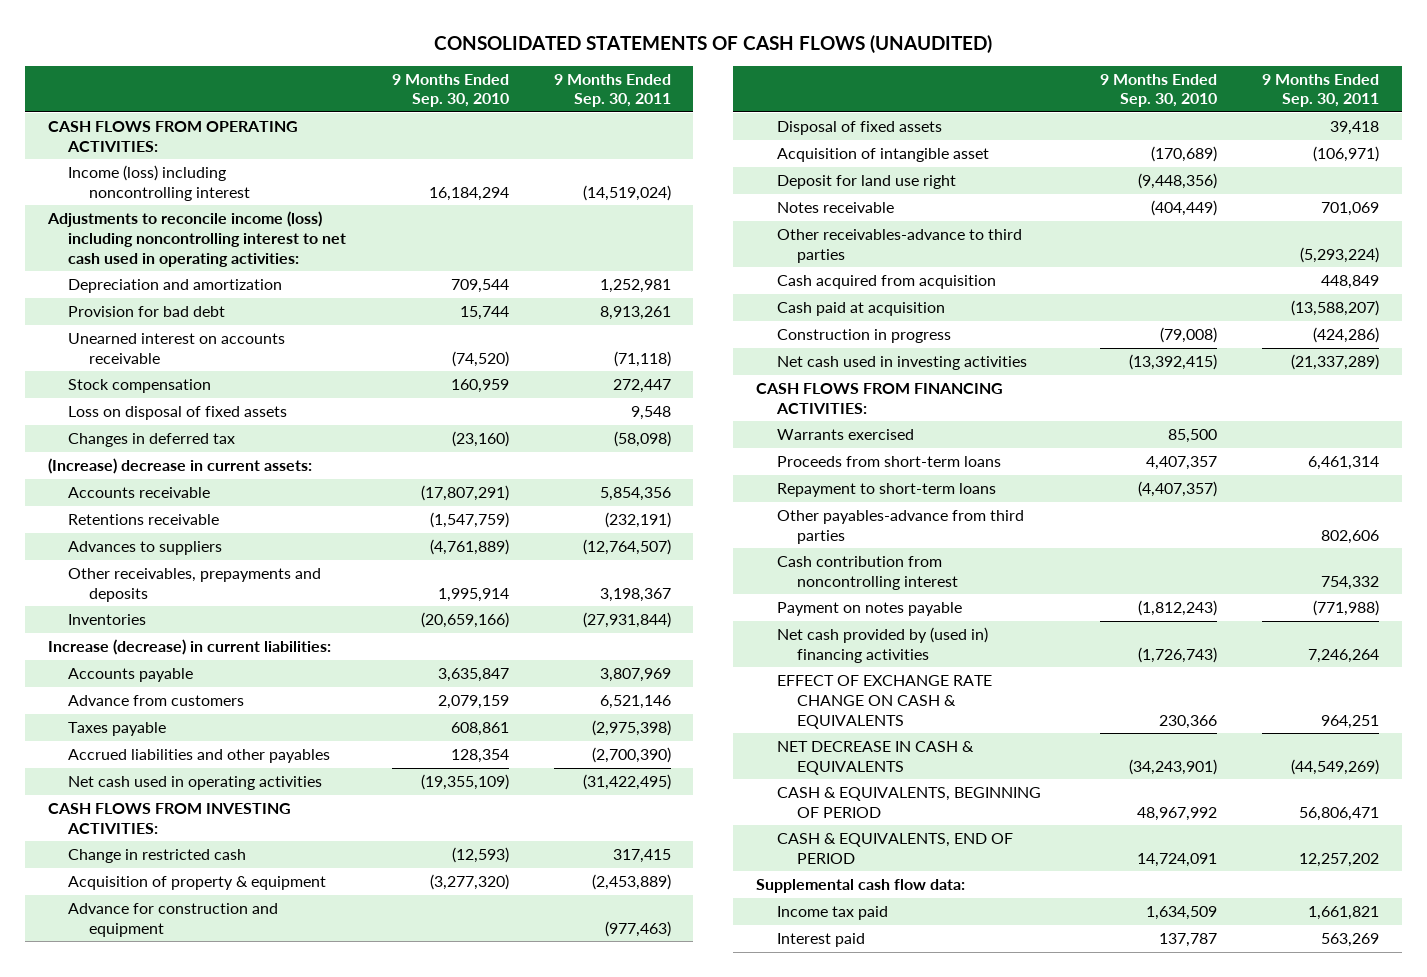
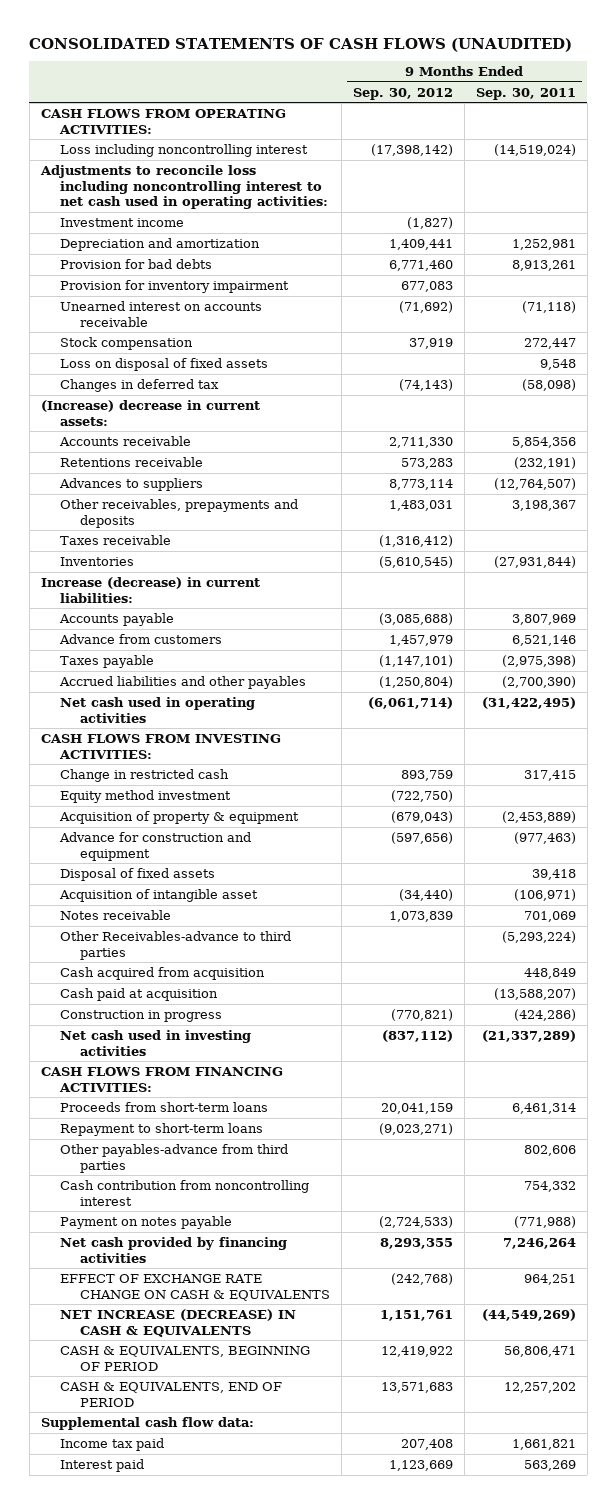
[391,73,509,108] 9 Months Ended Sep. 30, 2010 -> none
none -> [352,87,453,100] Sep. 30, 2012
[68,165,251,201] Income (loss) including noncontrolling interest -> [60,143,309,157] Loss including noncontrolling interest
[46,211,347,267] Adjustments to reconcile income (loss) including noncontrolling interest to net cash used in operating activities: -> [39,164,329,210] Adjustments to reconcile loss including noncontrolling interest to net cash used in operating activities:
none -> [60,217,185,227] Investment income
[68,306,226,318] Provision for bad debt -> [60,258,213,269] Provision for bad debts
none -> [60,279,290,293] Provision for inventory impairment
none -> [60,534,172,545] Taxes receivable
none -> [60,789,232,803] Equity method investment
[776,175,956,190] Deposit for land use right -> none
[776,229,1022,263] Other receivables-advance to third parties -> [60,930,292,960] Other Receivables-advance to third parties
[776,429,914,441] Warrants exercised -> none
[776,627,988,663] Net cash provided by (used in) financing activities -> [60,1236,288,1263] Net cash provided by financing activities
[776,741,974,775] NET DECREASE IN CASH & EQUIVALENTS -> [60,1308,297,1337] NET INCREASE (DECREASE) IN CASH & EQUIVALENTS

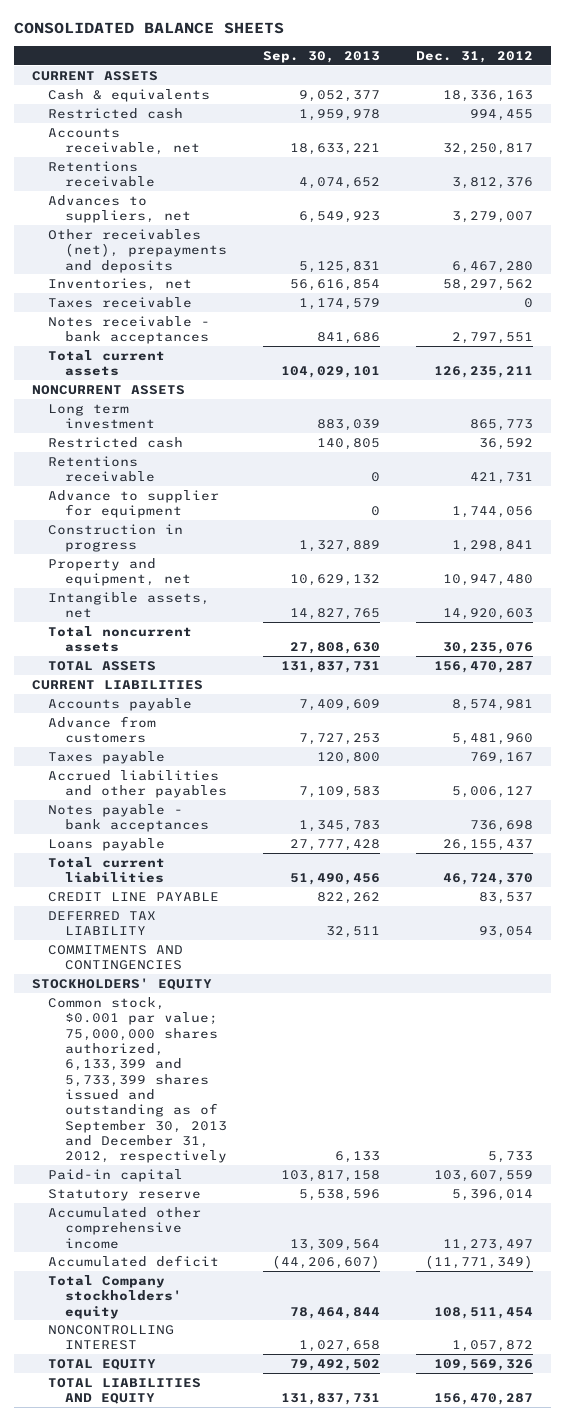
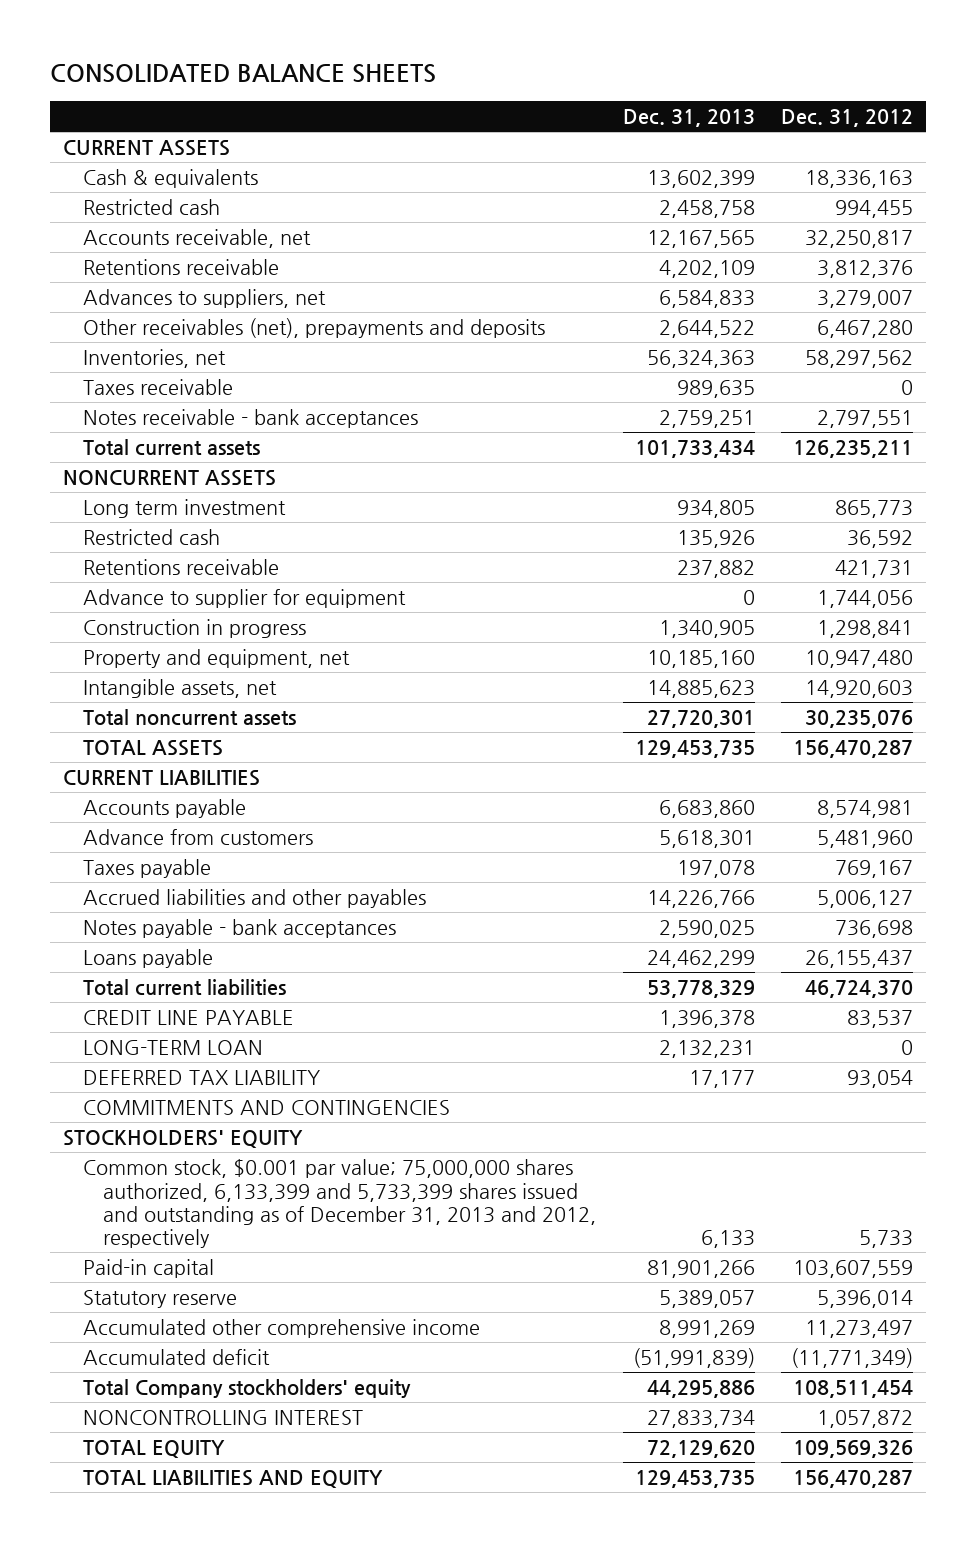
[262,50,380,63] Sep. 30, 2013 -> none
none -> [622,109,755,128] Dec. 31, 2013
none -> [83,1040,264,1056] LONG-TERM LOAN
[48,996,227,1164] Common stock, $0.001 par value; 75,000,000 shares authorized, 6,133,399 and 5,733,399 shares issued and outstanding as of September 30, 2013 and December 31, 2012, respectively -> [83,1159,597,1249] Common stock, $0.001 par value; 75,000,000 shares authorized, 6,133,399 and 5,733,399 shares issued and outstanding as of December 31, 2013 and 2012, respectively

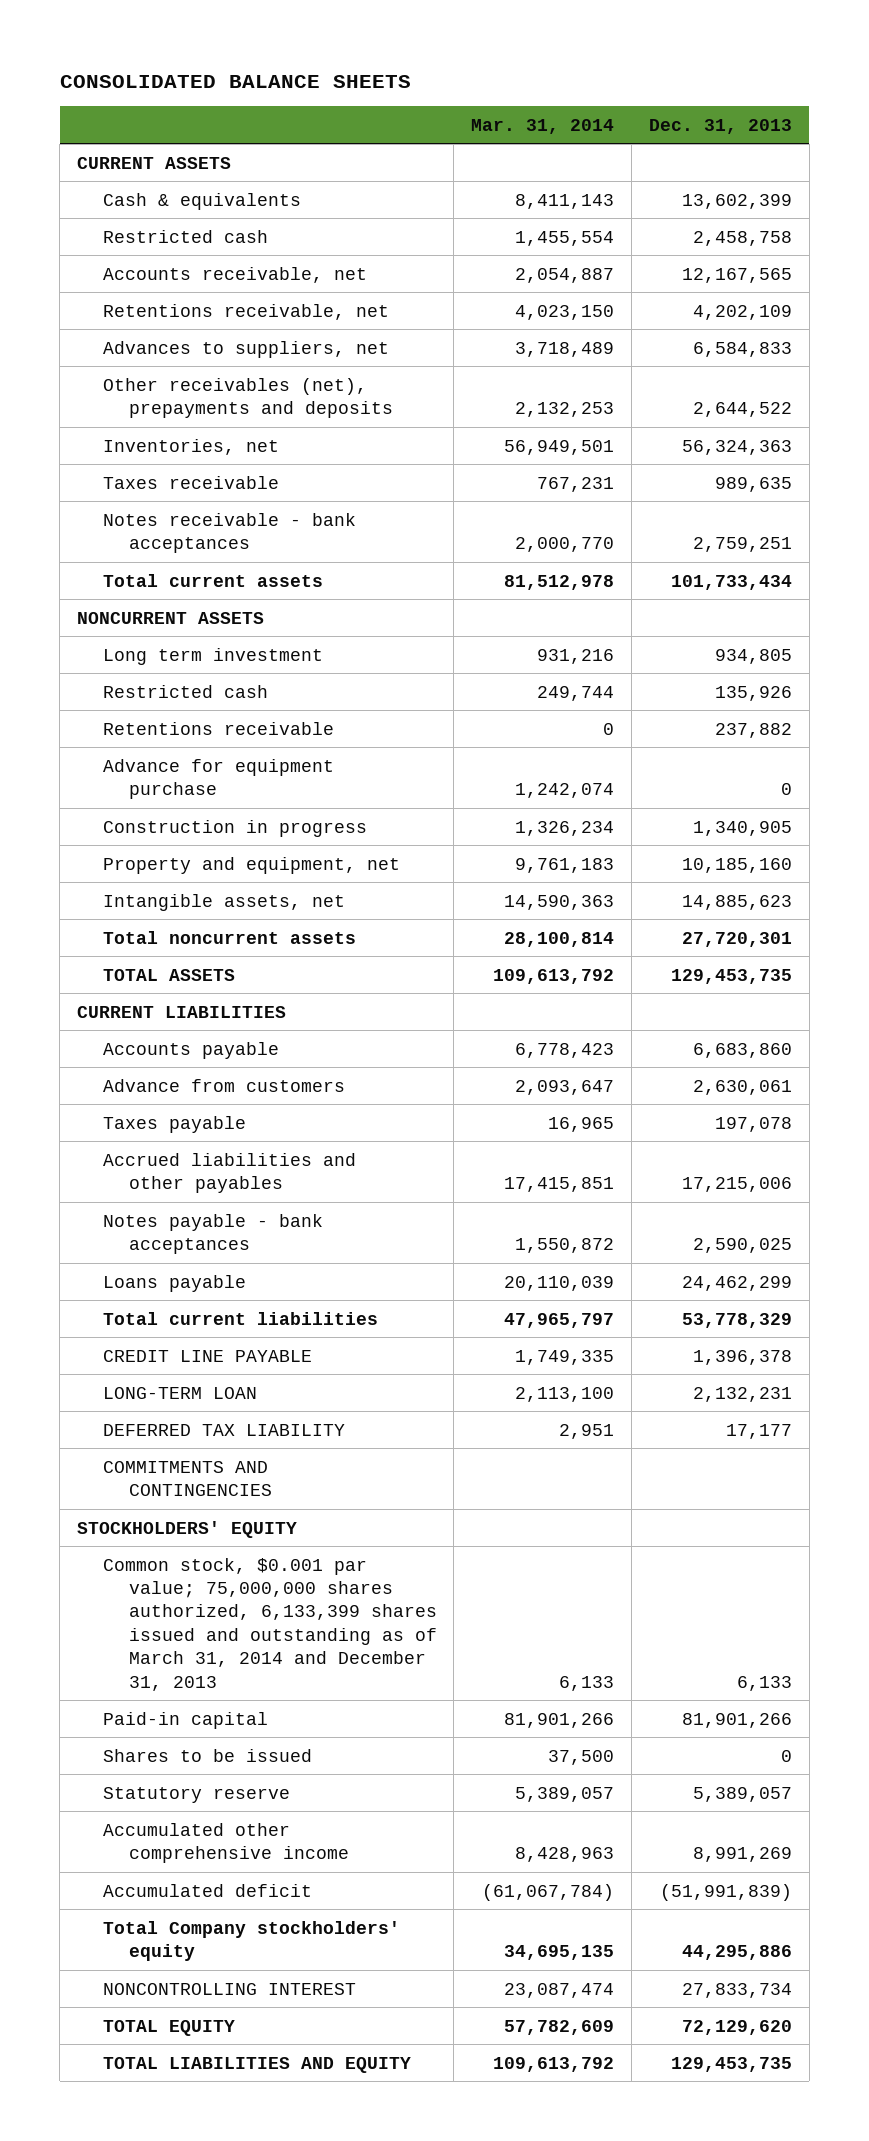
[780,109,913,128] Dec. 31, 2012 -> none
none -> [471,118,615,134] Mar. 31, 2014
[83,259,280,276] Retentions receivable -> [102,303,389,320] Retentions receivable, net
[83,589,407,609] Advance to supplier for equipment -> [102,758,334,800] Advance for equipment purchase
[658,830,755,849] 5,618,301 -> [692,1079,792,1095] 2,630,061
[646,890,755,909] 14,226,766 -> [681,1177,792,1193] 17,215,006
[83,1159,597,1249] Common stock, $0.001 par value; 75,000,000 shares authorized, 6,133,399 and 5,733,399 shares issued and outstanding as of December 31, 2013 and 2012, respectively -> [102,1557,437,1691] Common stock, $0.001 par value; 75,000,000 shares authorized, 6,133,399 shares issued and outstanding as of March 31, 2014 and December 31, 2013
none -> [102,1748,312,1762] Shares to be issued

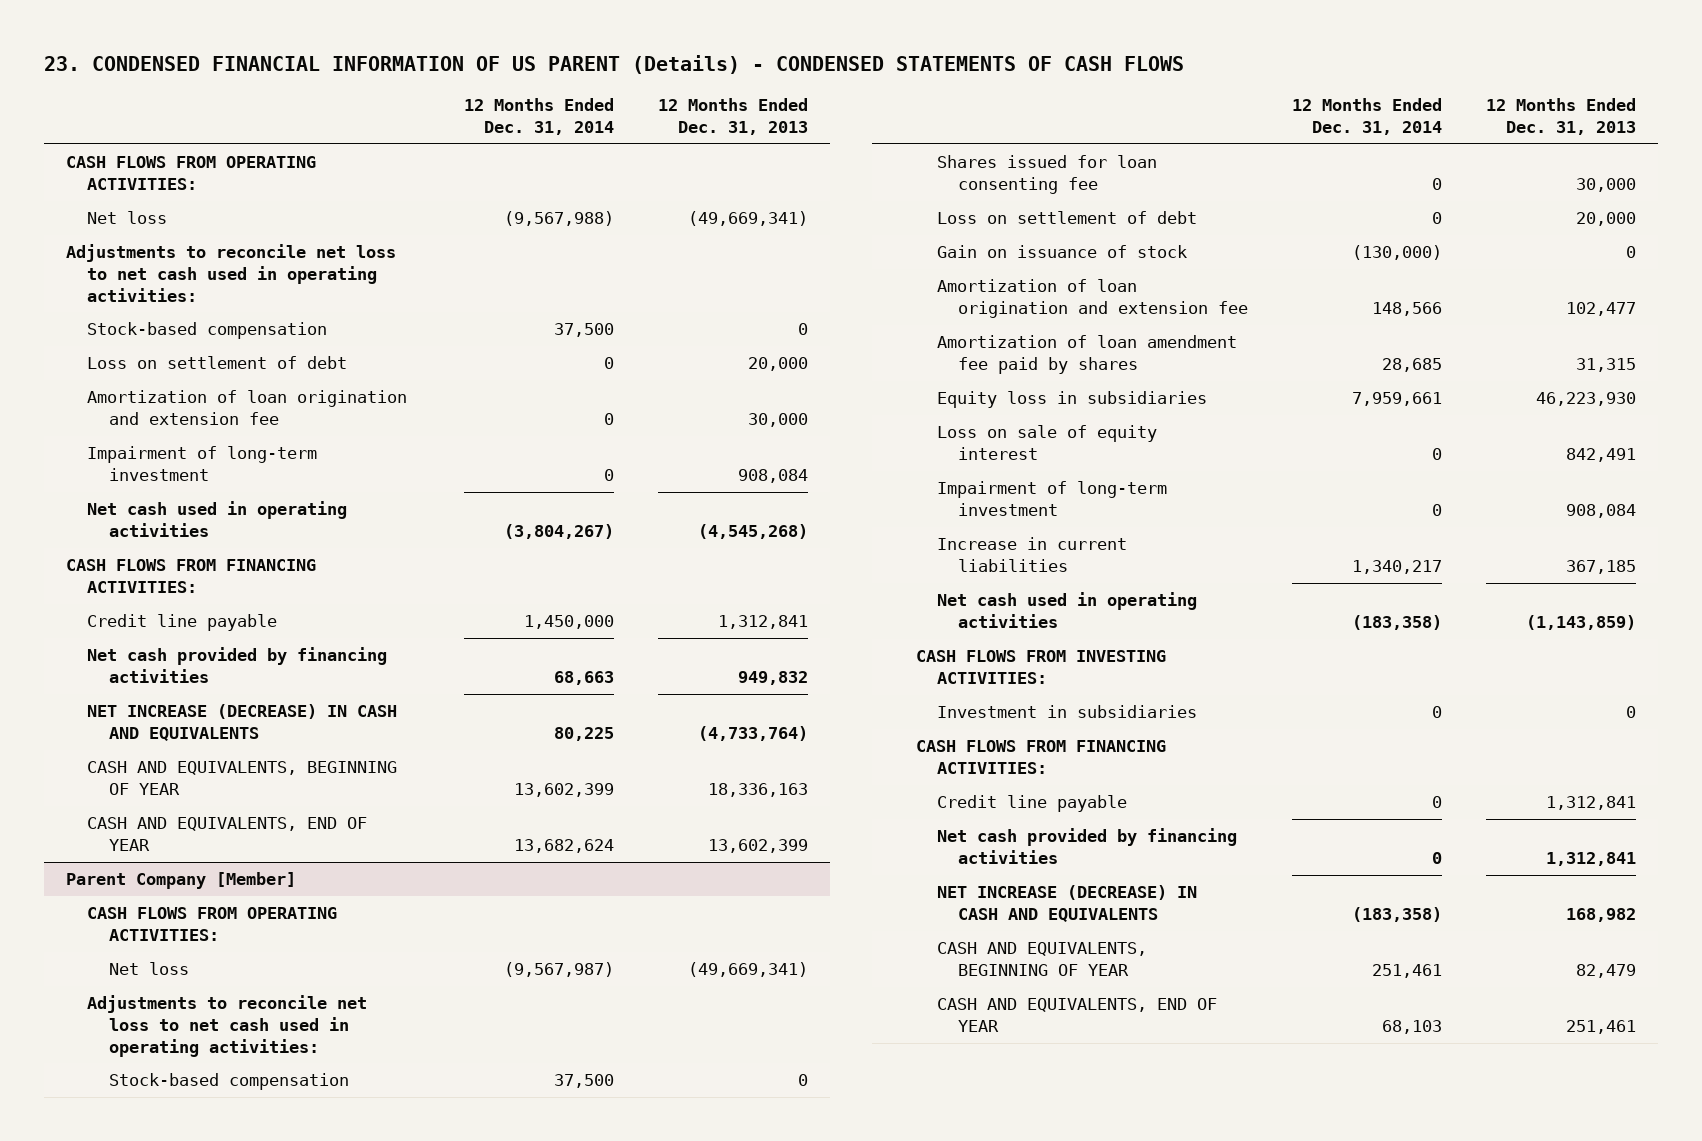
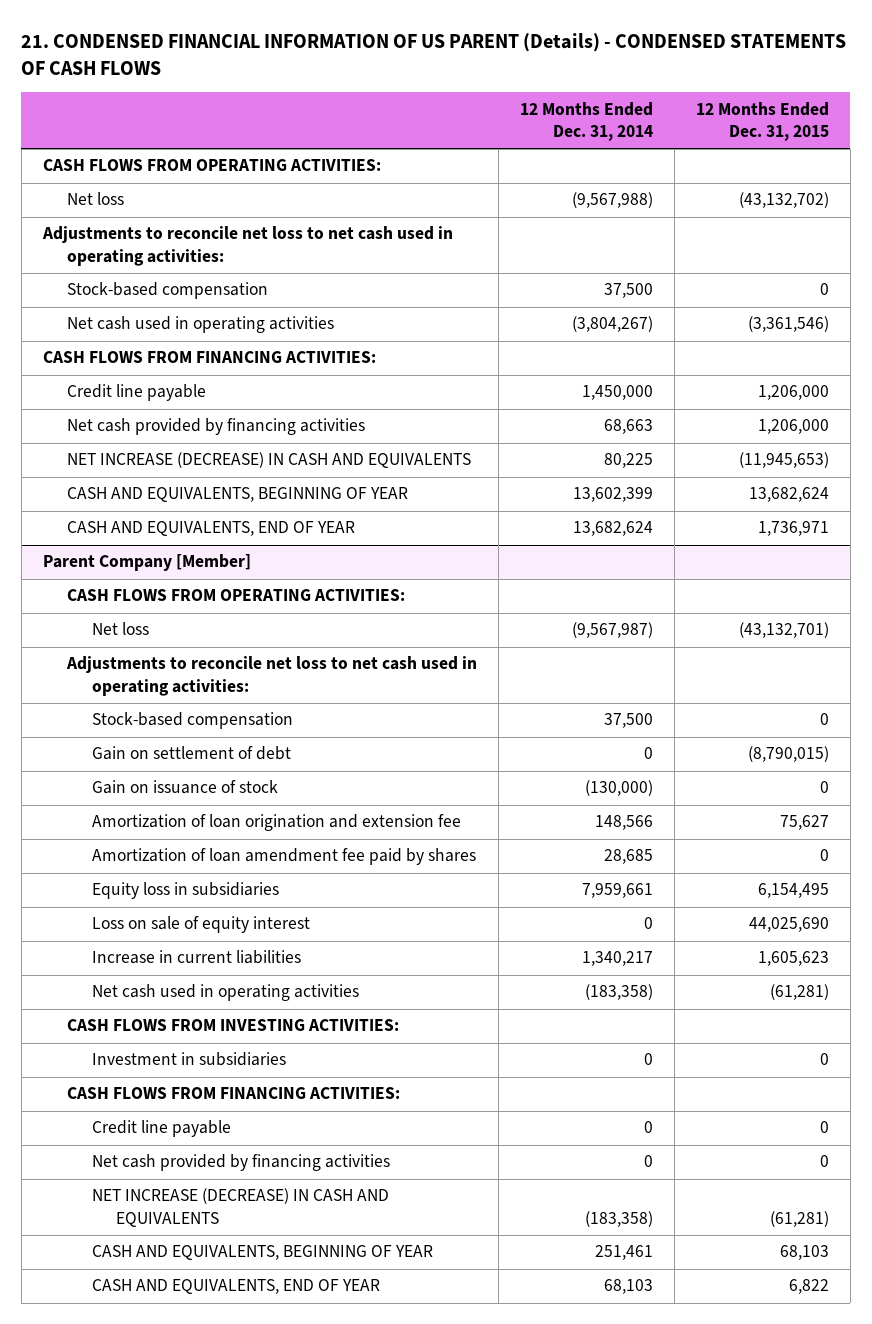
[43,54,1184,74] 23. CONDENSED FINANCIAL INFORMATION OF US PARENT (Details) - CONDENSED STATEMENTS OF CASH FLOWS -> [21,33,847,76] 21. CONDENSED FINANCIAL INFORMATION OF US PARENT (Details) - CONDENSED STATEMENTS OF CASH FLOWS
[657,98,808,135] 12 Months Ended Dec. 31, 2013 -> none
none -> [695,101,829,142] 12 Months Ended Dec. 31, 2015
[87,356,348,370] Loss on settlement of debt -> none
[87,390,408,425] Amortization of loan origination and extension fee -> none
[87,446,318,481] Impairment of long-term investment -> none
[936,155,1157,194] Shares issued for loan consenting fee -> none
[936,211,1197,225] Loss on settlement of debt -> [91,746,291,761] Gain on settlement of debt
[936,481,1167,516] Impairment of long-term investment -> none

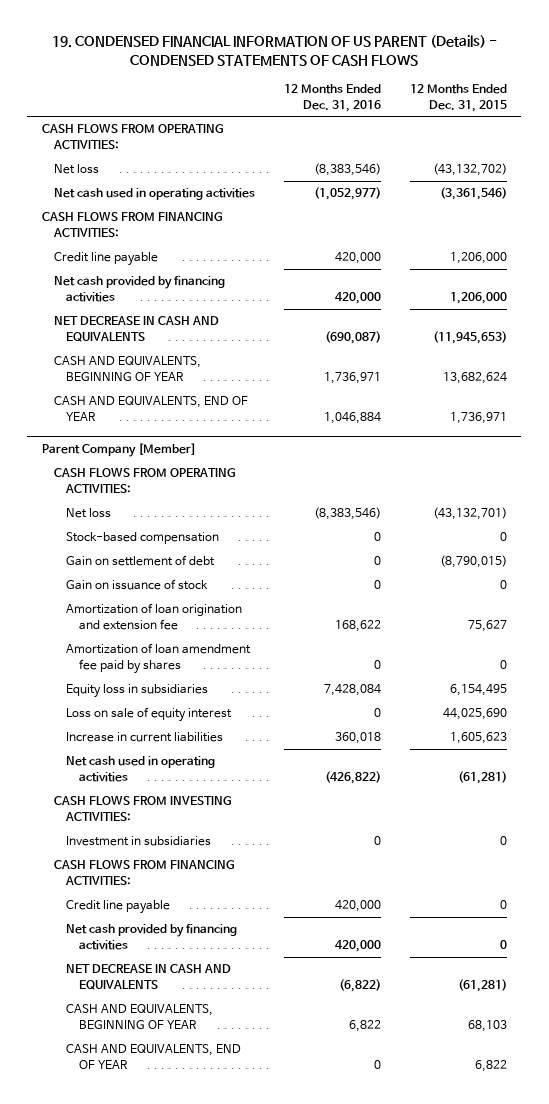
[21,33,847,76] 21. CONDENSED FINANCIAL INFORMATION OF US PARENT (Details) - CONDENSED STATEMENTS OF CASH FLOWS -> [52,35,498,66] 19. CONDENSED FINANCIAL INFORMATION OF US PARENT (Details) - CONDENSED STATEMENTS OF CASH FLOWS
[520,101,654,142] 12 Months Ended Dec. 31, 2014 -> none
none -> [284,84,382,112] 12 Months Ended Dec. 31, 2016
[41,226,453,266] Adjustments to reconcile net loss to net cash used in operating activities: -> none
[67,282,269,300] Stock-based compensation -> none
[67,452,472,469] NET INCREASE (DECREASE) IN CASH AND EQUIVALENTS -> [54,316,220,342] NET DECREASE IN CASH AND EQUIVALENTS
[66,656,478,696] Adjustments to reconcile net loss to net cash used in operating activities: -> none
[91,1188,389,1227] NET INCREASE (DECREASE) IN CASH AND EQUIVALENTS -> [66,964,232,990] NET DECREASE IN CASH AND EQUIVALENTS

